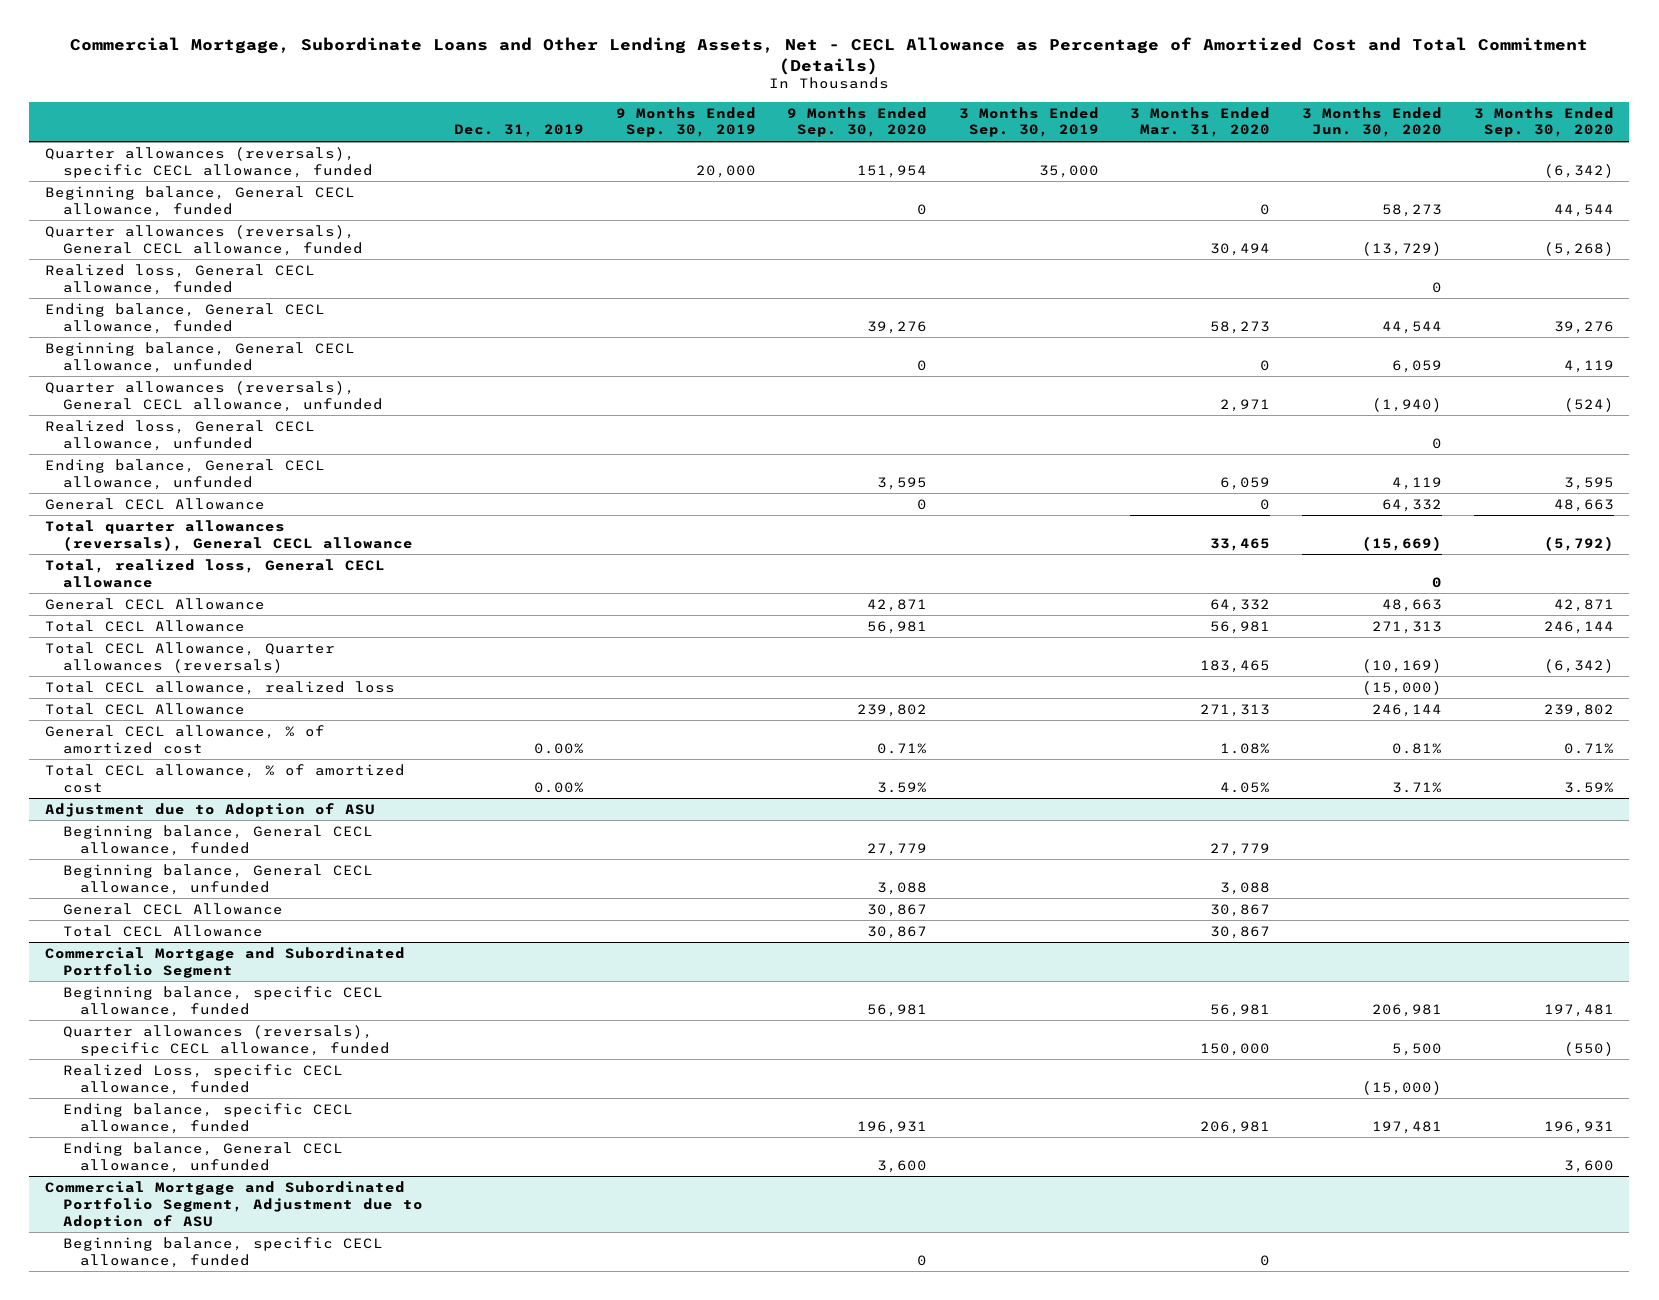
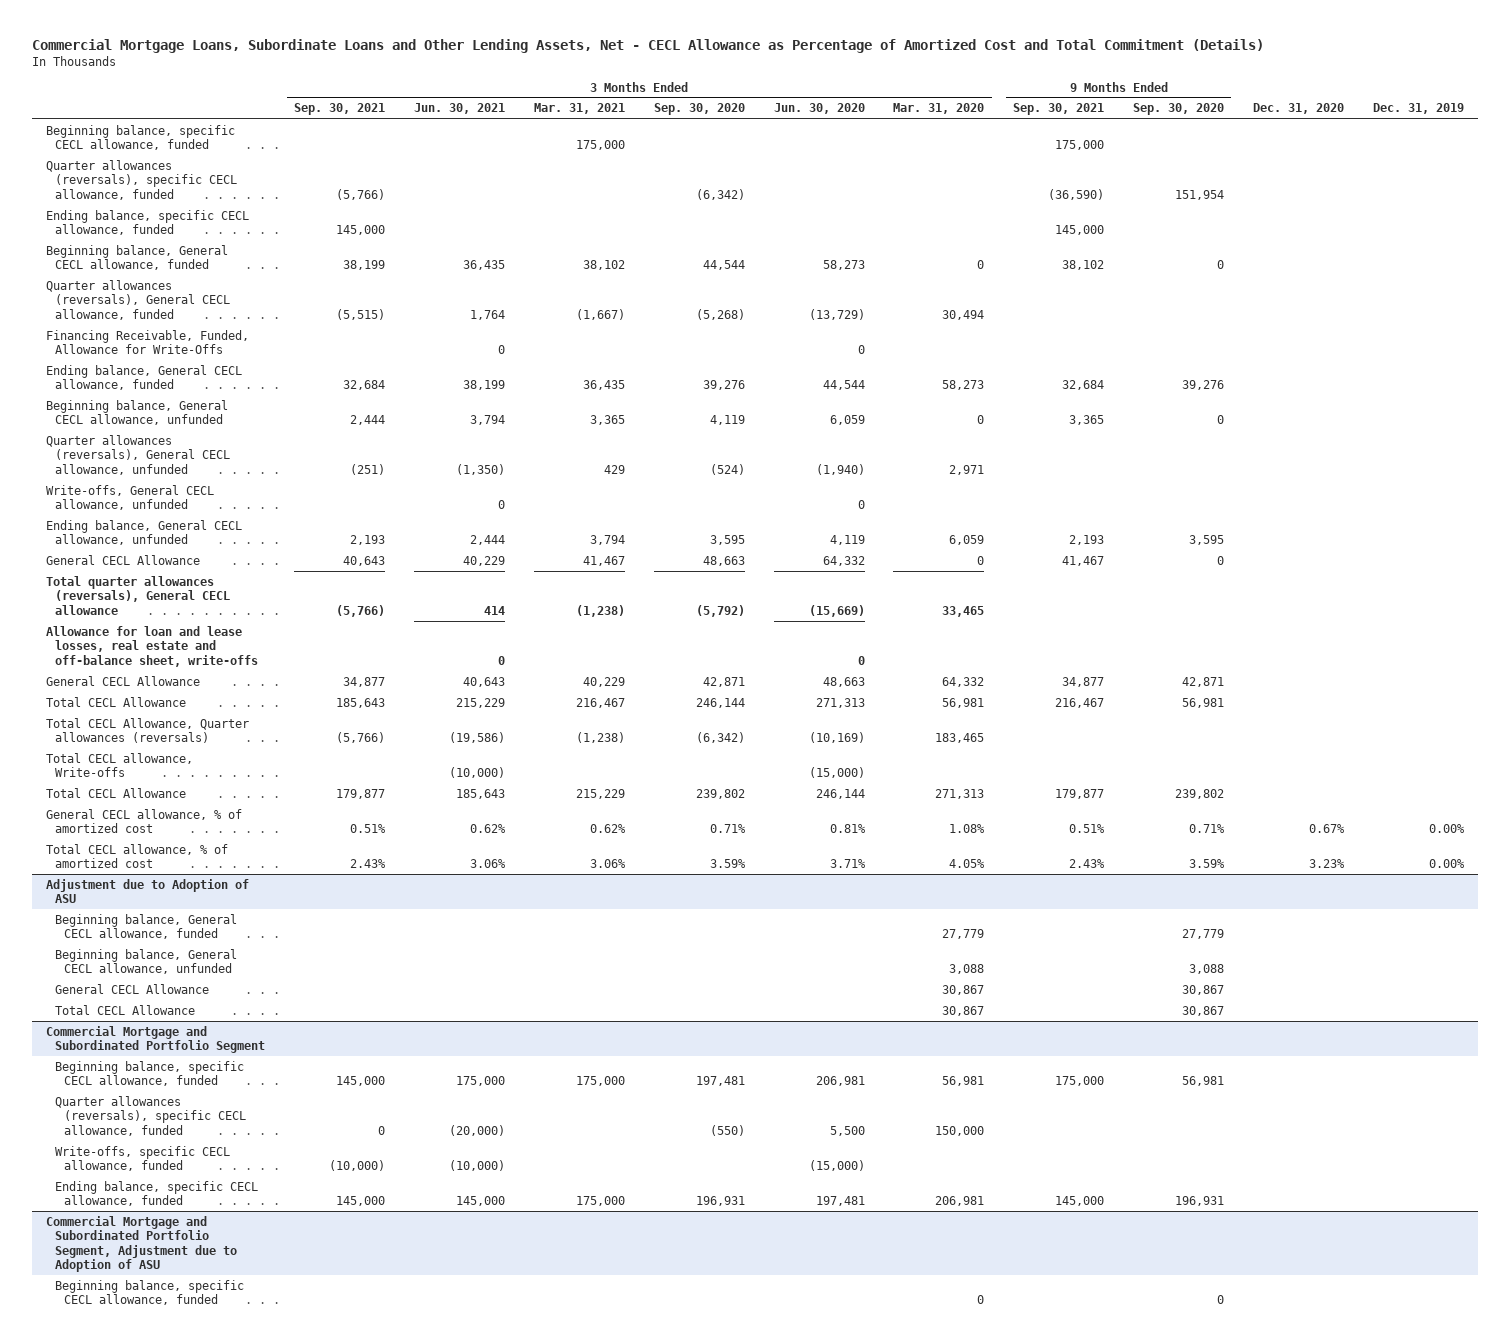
[70,36,1589,75] Commercial Mortgage, Subordinate Loans and Other Lending Assets, Net - CECL Allowance as Percentage of Amortized Cost and Total Commitment (Details) -> [32,39,1265,54] Commercial Mortgage Loans, Subordinate Loans and Other Lending Assets, Net - CECL Allowance as Percentage of Amortized Cost and Total Commitment (Details)
[615,106,756,138] 9 Months Ended Sep. 30, 2019 -> none
[958,106,1099,138] 3 Months Ended Sep. 30, 2019 -> none
none -> [294,103,386,116] Sep. 30, 2021
none -> [413,103,505,115] Jun. 30, 2021
none -> [533,103,625,115] Mar. 31, 2021
none -> [1013,103,1105,116] Sep. 30, 2021
none -> [1252,103,1344,115] Dec. 31, 2020
none -> [46,124,236,151] Beginning balance, specific CECL allowance, funded
none -> [46,209,250,236] Ending balance, specific CECL allowance, funded
[45,263,316,295] Realized loss, General CECL allowance, funded -> none
none -> [46,329,250,355] Financing Receivable, Funded, Allowance for Write-Offs
[45,419,316,451] Realized loss, General CECL allowance, unfunded -> [46,484,215,511] Write-offs, General CECL allowance, unfunded
[45,558,386,588] Total, realized loss, General CECL allowance -> none
none -> [46,625,259,667] Allowance for loan and lease losses, real estate and off-balance sheet, write-offs
[45,680,396,695] Total CECL allowance, realized loss -> none
none -> [46,752,194,778] Total CECL allowance, Write-offs
[62,1063,343,1095] Realized Loss, specific CECL allowance, funded -> [55,1145,231,1172] Write-offs, specific CECL allowance, funded
[62,1141,343,1173] Ending balance, General CECL allowance, unfunded -> none

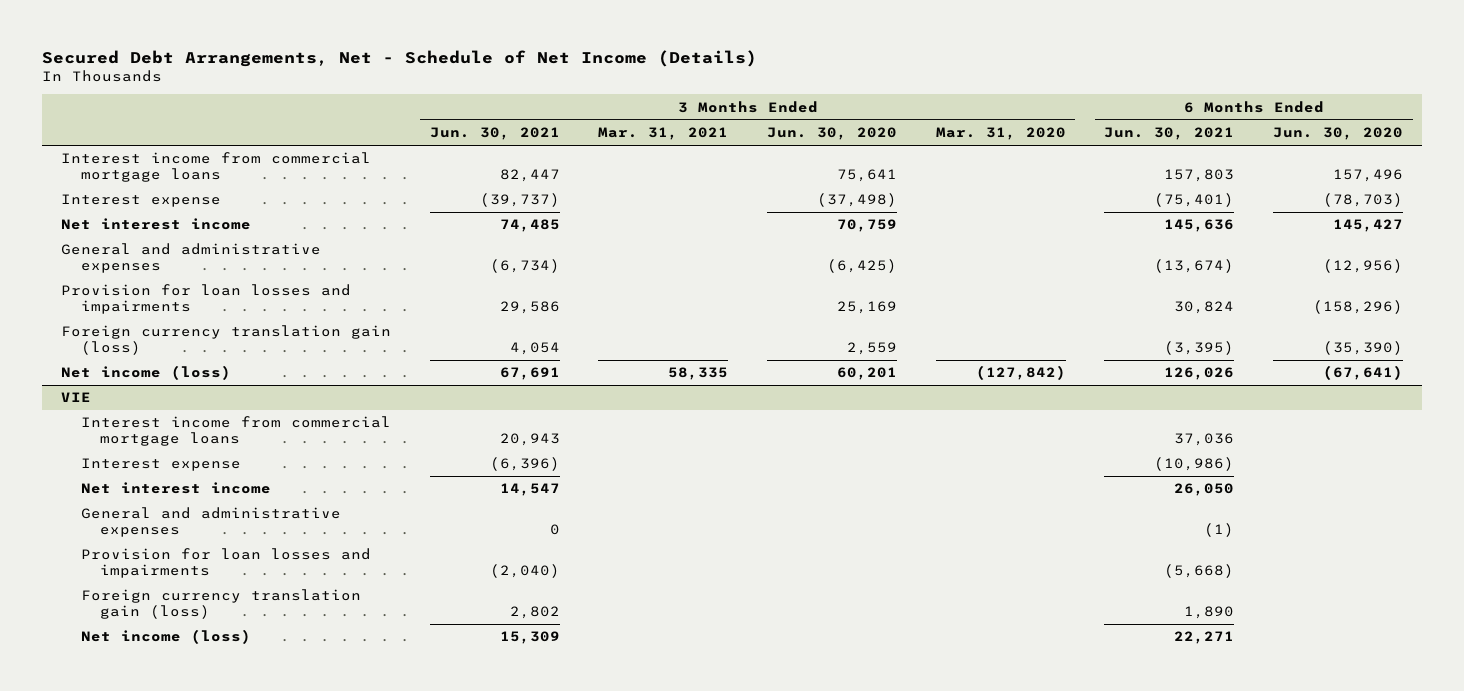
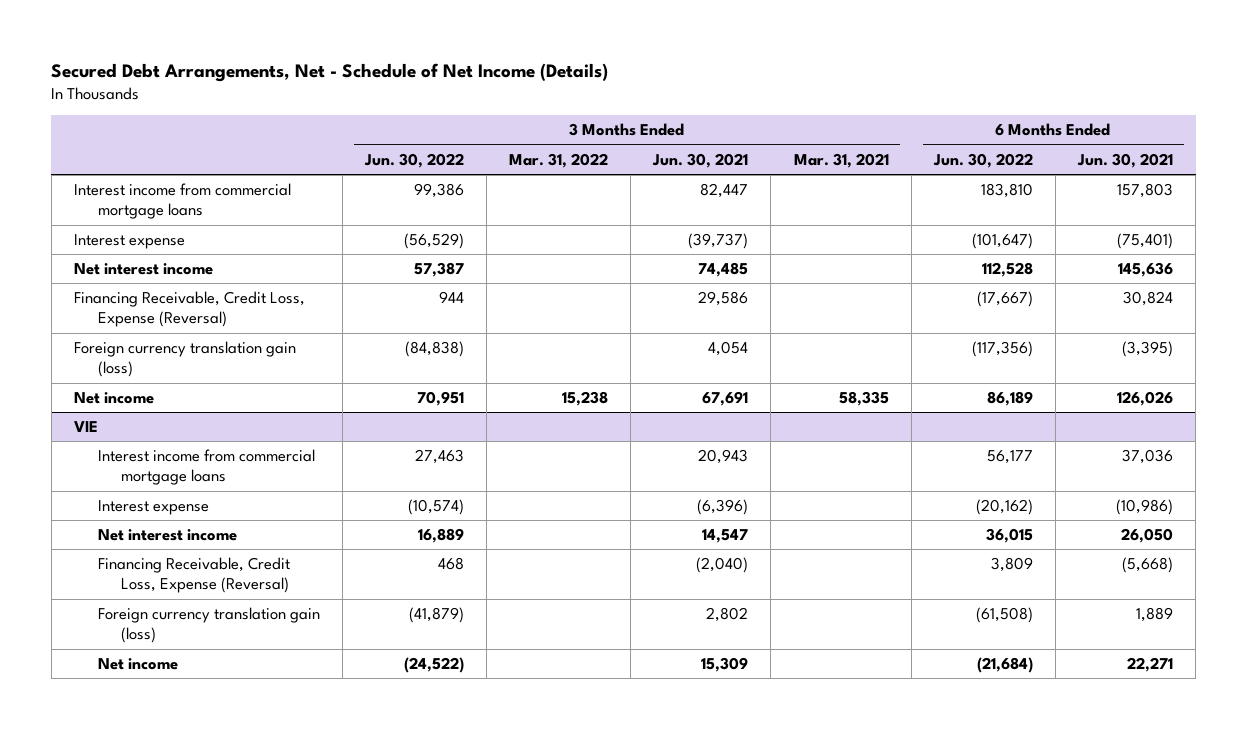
[766,127,897,141] Jun. 30, 2020 -> none
[935,127,1066,141] Mar. 31, 2020 -> none
[1273,127,1404,141] Jun. 30, 2020 -> none
none -> [363,152,464,168] Jun. 30, 2022
none -> [509,152,609,168] Mar. 31, 2022
none -> [932,152,1033,168] Jun. 30, 2022
[60,243,321,273] General and administrative expenses -> none
[60,284,351,314] Provision for loan losses and impairments -> [74,291,306,328] Financing Receivable, Credit Loss, Expense (Reversal)
[60,365,231,381] Net income (loss) -> [74,392,155,405] Net income
[80,507,341,537] General and administrative expenses -> none
[80,548,371,578] Provision for loan losses and impairments -> [97,557,290,594] Financing Receivable, Credit Loss, Expense (Reversal)
[1184,605,1235,619] 1,890 -> [1136,607,1174,623] 1,889
[80,629,251,645] Net income (loss) -> [97,658,178,671] Net income

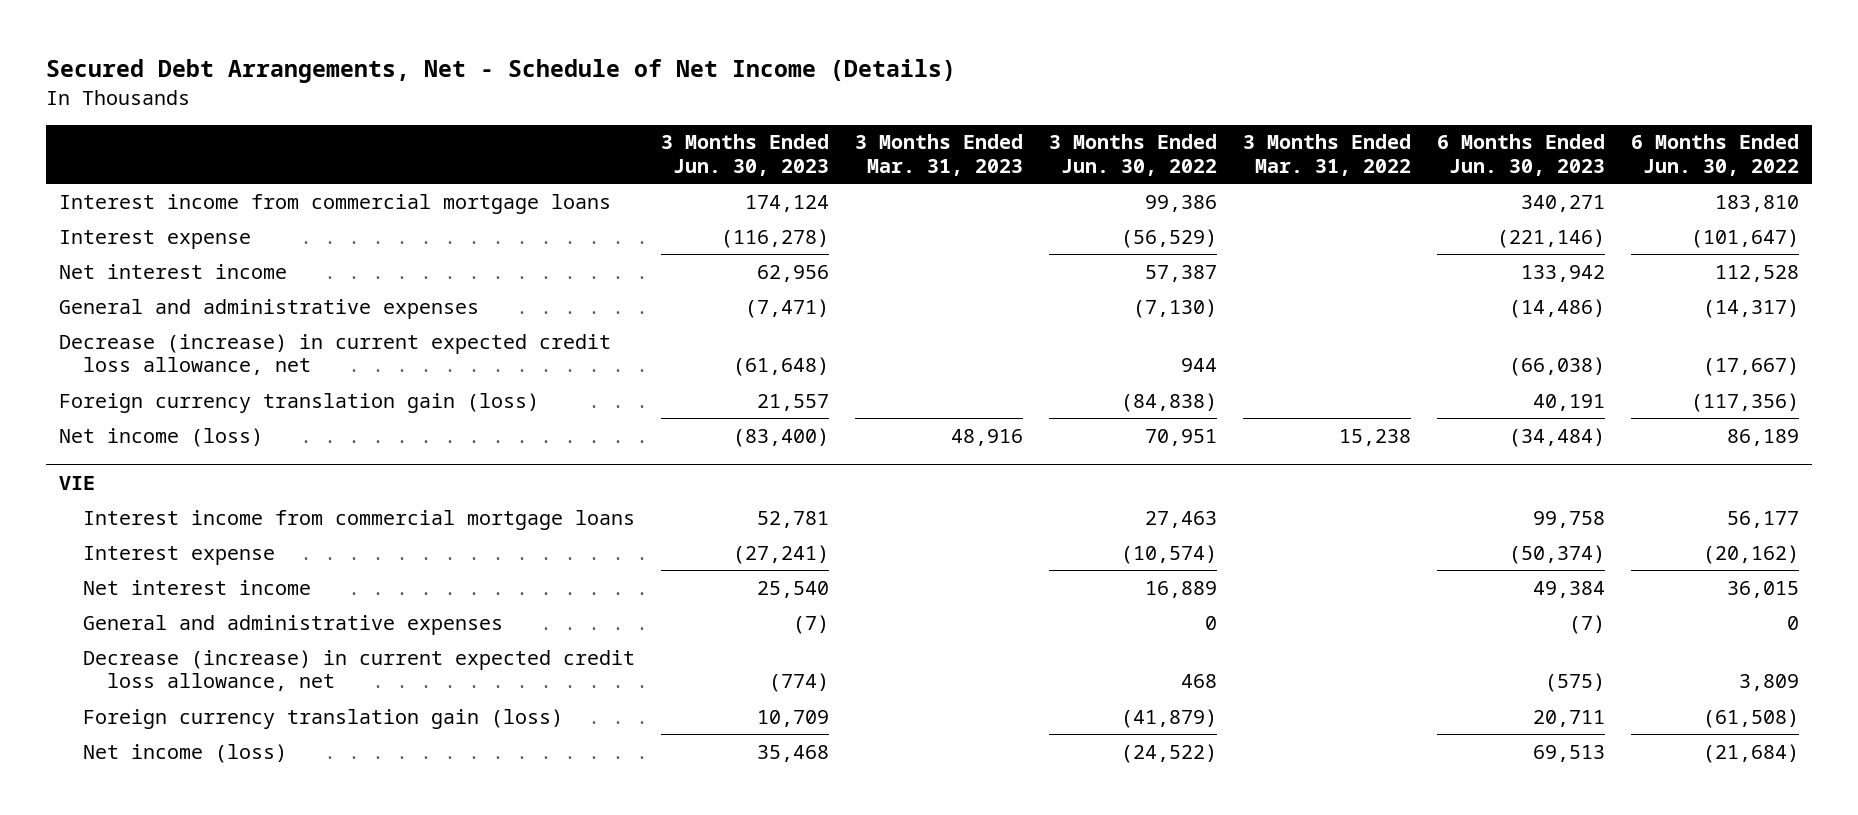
[652,152,749,168] Jun. 30, 2021 -> none
[793,152,889,168] Mar. 31, 2021 -> none
[1077,152,1174,168] Jun. 30, 2021 -> none
none -> [660,134,829,177] 3 Months Ended Jun. 30, 2023
none -> [855,134,1024,177] 3 Months Ended Mar. 31, 2023
none -> [1437,134,1606,177] 6 Months Ended Jun. 30, 2023
none -> [59,298,480,319] General and administrative expenses
[74,291,306,328] Financing Receivable, Credit Loss, Expense (Reversal) -> [59,333,612,376] Decrease (increase) in current expected credit loss allowance, net
[74,392,155,405] Net income -> [59,427,264,447] Net income (loss)
none -> [82,614,503,635] General and administrative expenses
[97,557,290,594] Financing Receivable, Credit Loss, Expense (Reversal) -> [82,649,635,692] Decrease (increase) in current expected credit loss allowance, net
[97,658,178,671] Net income -> [82,743,287,763] Net income (loss)

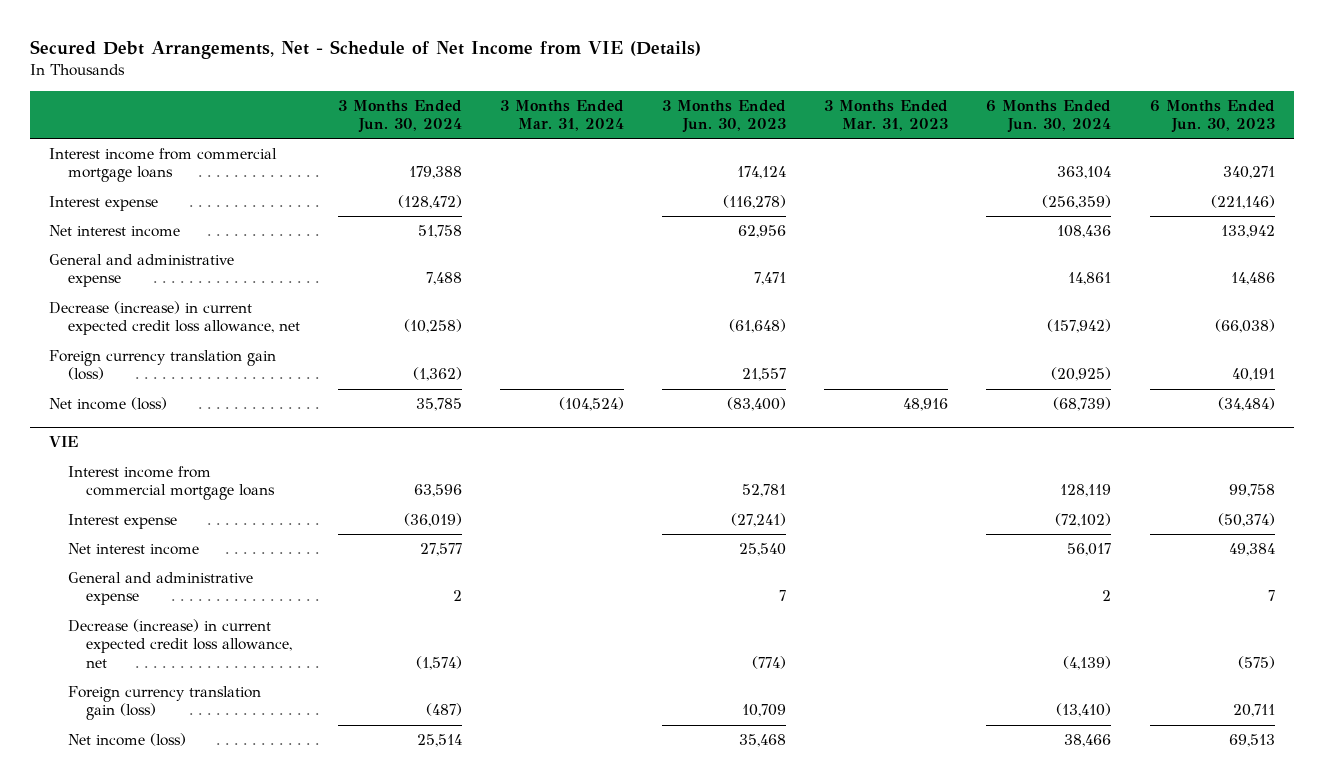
[45,59,956,84] Secured Debt Arrangements, Net - Schedule of Net Income (Details) -> [30,40,702,60] Secured Debt Arrangements, Net - Schedule of Net Income from VIE (Details)
[1049,134,1218,177] 3 Months Ended Jun. 30, 2022 -> none
[1243,134,1412,177] 3 Months Ended Mar. 31, 2022 -> none
[1631,134,1800,177] 6 Months Ended Jun. 30, 2022 -> none
none -> [337,99,462,133] 3 Months Ended Jun. 30, 2024
none -> [499,99,624,131] 3 Months Ended Mar. 31, 2024
none -> [986,99,1112,133] 6 Months Ended Jun. 30, 2024
[59,298,480,319] General and administrative expenses -> [49,254,235,288] General and administrative expense
[744,298,829,318] (7,471) -> [754,272,787,286] 7,471
[1509,298,1606,318] (14,486) -> [1230,272,1275,286] 14,486
[82,614,503,635] General and administrative expenses -> [67,572,253,606] General and administrative expense
[792,614,829,634] (7) -> [779,590,787,602] 7
[1569,614,1606,634] (7) -> [1267,590,1275,602] 7

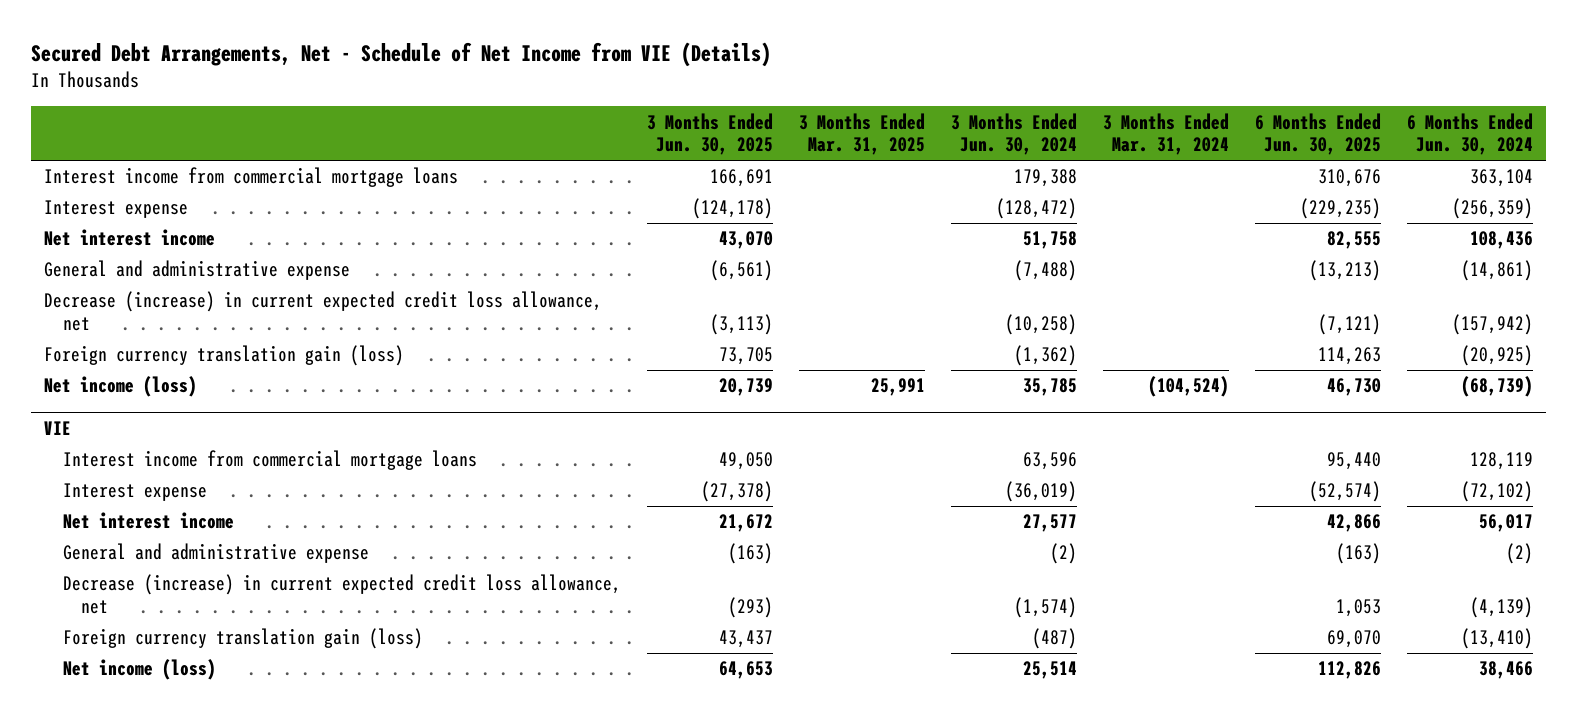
[662,99,787,133] 3 Months Ended Jun. 30, 2023 -> none
[824,99,949,131] 3 Months Ended Mar. 31, 2023 -> none
[1149,99,1275,133] 6 Months Ended Jun. 30, 2023 -> none
none -> [646,112,773,156] 3 Months Ended Jun. 30, 2025
none -> [798,112,925,156] 3 Months Ended Mar. 31, 2025
none -> [1254,112,1381,156] 6 Months Ended Jun. 30, 2025
[425,272,462,286] 7,488 -> [1013,260,1077,282] (7,488)
[1068,272,1112,286] 14,861 -> [1460,260,1533,282] (14,861)
[452,590,462,602] 2 -> [1049,543,1077,565] (2)
[1102,590,1112,602] 2 -> [1505,543,1533,565] (2)

